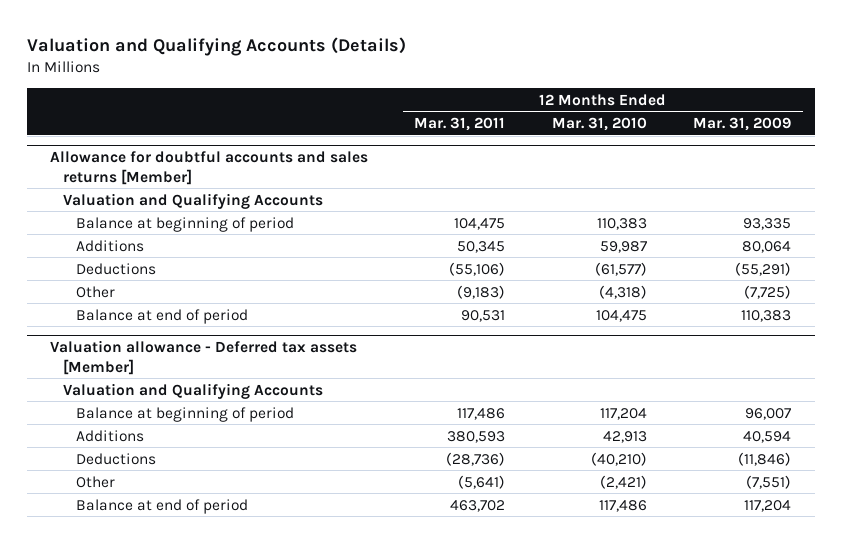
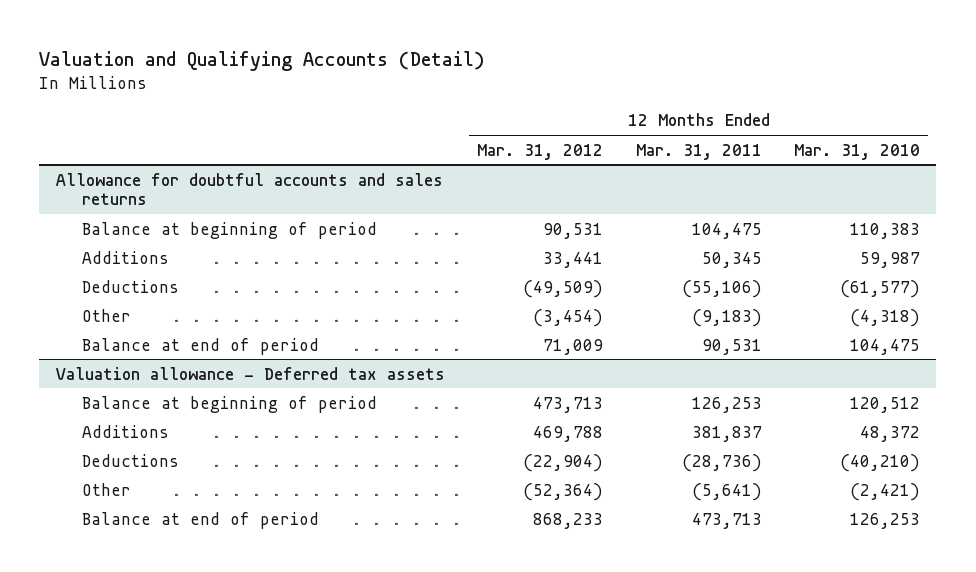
[26,36,406,56] Valuation and Qualifying Accounts (Details) -> [39,50,486,71] Valuation and Qualifying Accounts (Detail)
[693,116,792,131] Mar. 31, 2009 -> none
none -> [477,143,604,160] Mar. 31, 2012
[62,192,323,209] Valuation and Qualifying Accounts -> none
[49,151,368,185] Allowance for doubtful accounts and sales returns [Member] -> [55,172,443,206] Allowance for doubtful accounts and sales returns
[62,382,323,399] Valuation and Qualifying Accounts -> none
[49,340,357,375] Valuation allowance - Deferred tax assets [Member] -> [55,366,445,380] Valuation allowance - Deferred tax assets
[457,407,506,420] 117,486 -> [691,396,762,413] 126,253
[599,407,647,420] 117,204 -> [850,396,921,413] 120,512
[447,430,506,443] 380,593 -> [691,425,762,442] 381,837
[602,430,647,443] 42,913 -> [860,425,921,442] 48,372
[450,499,506,512] 463,702 -> [691,512,762,529] 473,713
[598,499,647,512] 117,486 -> [850,512,921,529] 126,253

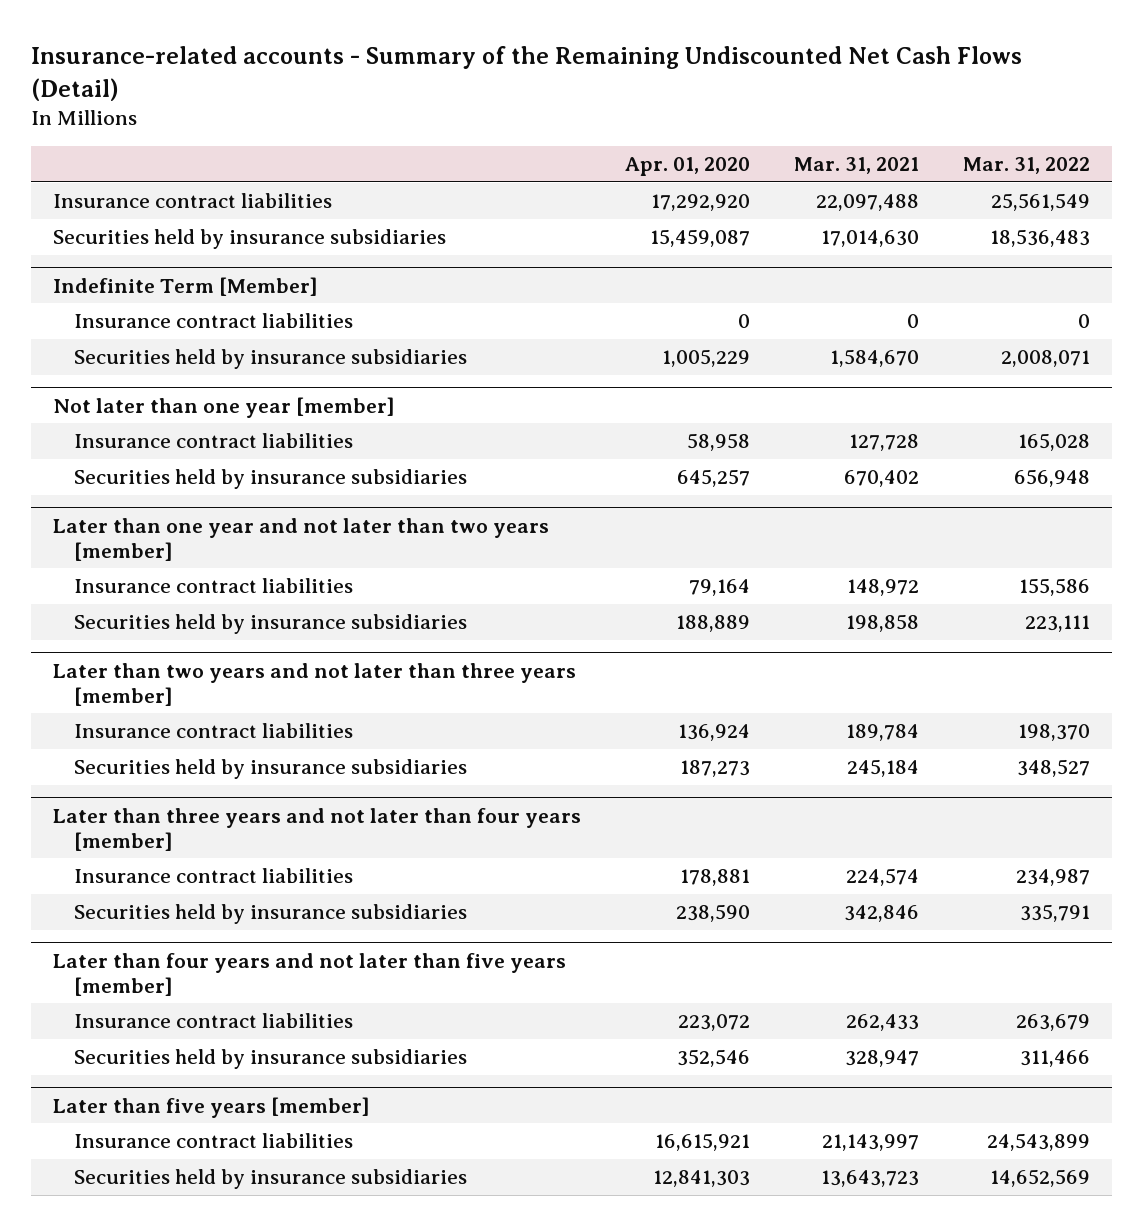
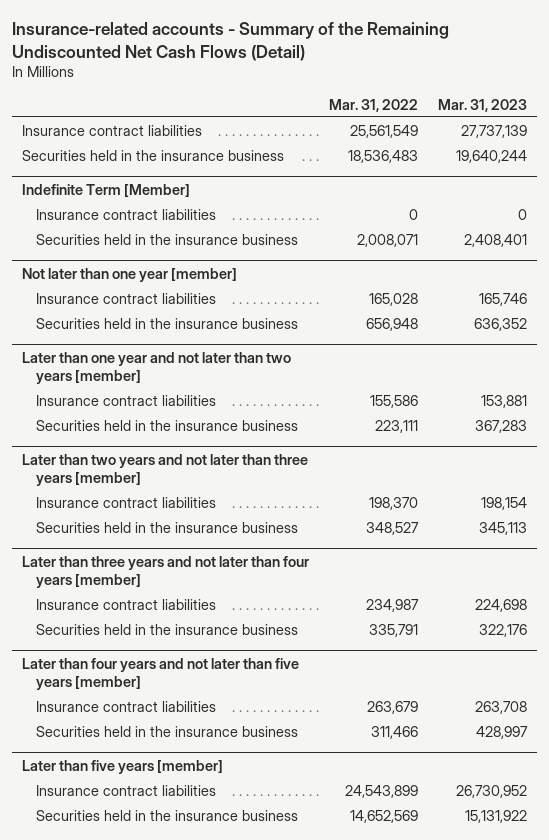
[625,157,751,177] Apr. 01, 2020 -> none
[794,157,920,175] Mar. 31, 2021 -> none
none -> [437,98,527,112] Mar. 31, 2023
[53,229,447,250] Securities held by insurance subsidiaries -> [22,149,285,161] Securities held in the insurance business
[73,349,467,370] Securities held by insurance subsidiaries -> [36,233,299,245] Securities held in the insurance business
[73,469,467,490] Securities held by insurance subsidiaries -> [36,317,299,329] Securities held in the insurance business
[73,614,467,635] Securities held by insurance subsidiaries -> [36,419,299,431] Securities held in the insurance business
[73,759,467,780] Securities held by insurance subsidiaries -> [36,521,299,533] Securities held in the insurance business
[73,904,467,925] Securities held by insurance subsidiaries -> [36,623,299,635] Securities held in the insurance business
[73,1049,467,1070] Securities held by insurance subsidiaries -> [36,725,299,737] Securities held in the insurance business
[73,1169,467,1190] Securities held by insurance subsidiaries -> [36,809,299,821] Securities held in the insurance business

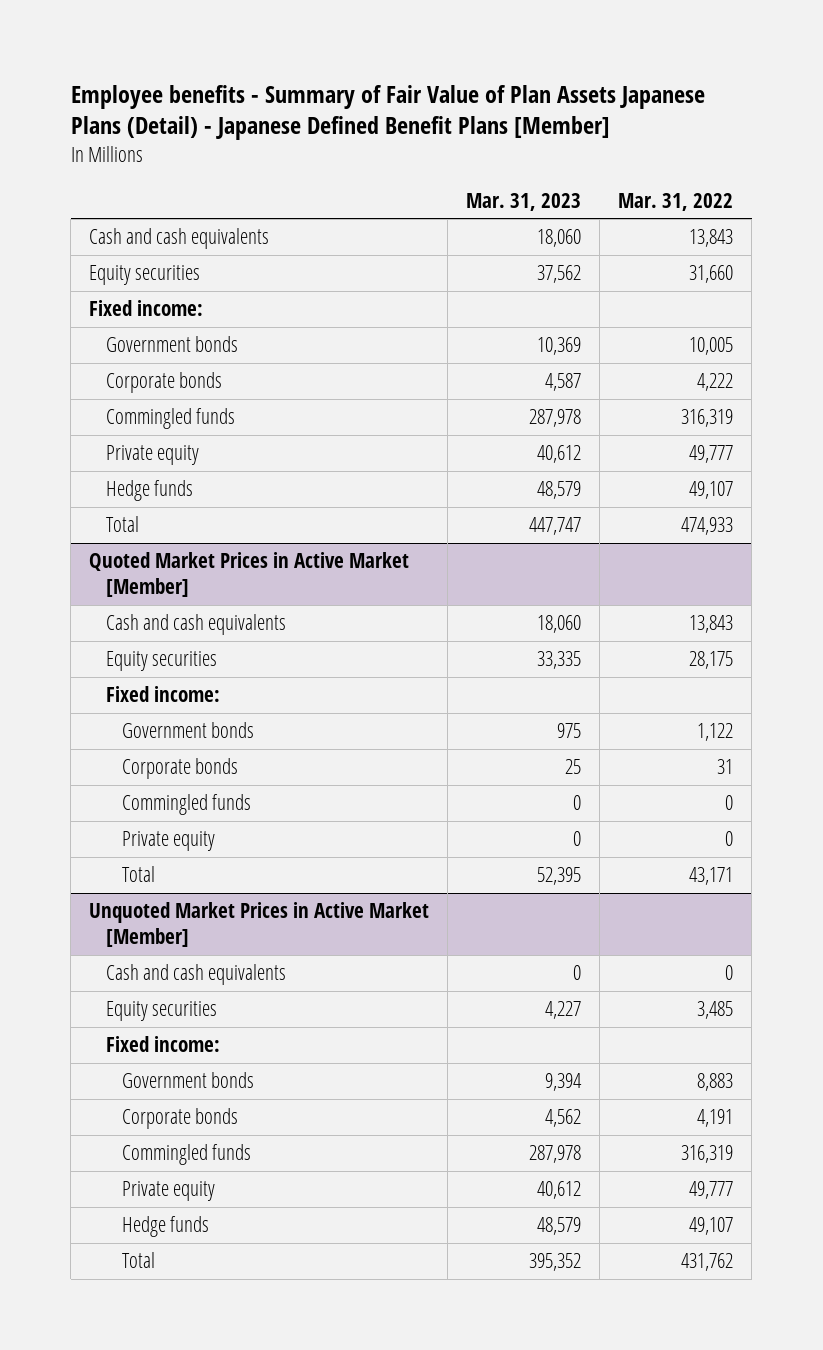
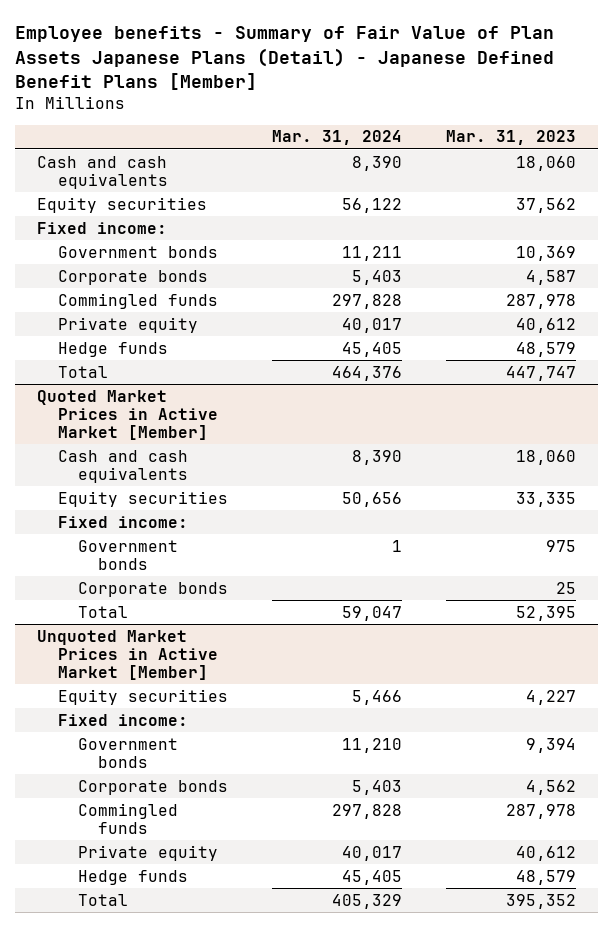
[618,192,734,211] Mar. 31, 2022 -> none
none -> [271,130,402,146] Mar. 31, 2024
[122,794,252,816] Commingled funds -> none
[122,831,216,852] Private equity -> none
[105,964,286,986] Cash and cash equivalents -> none

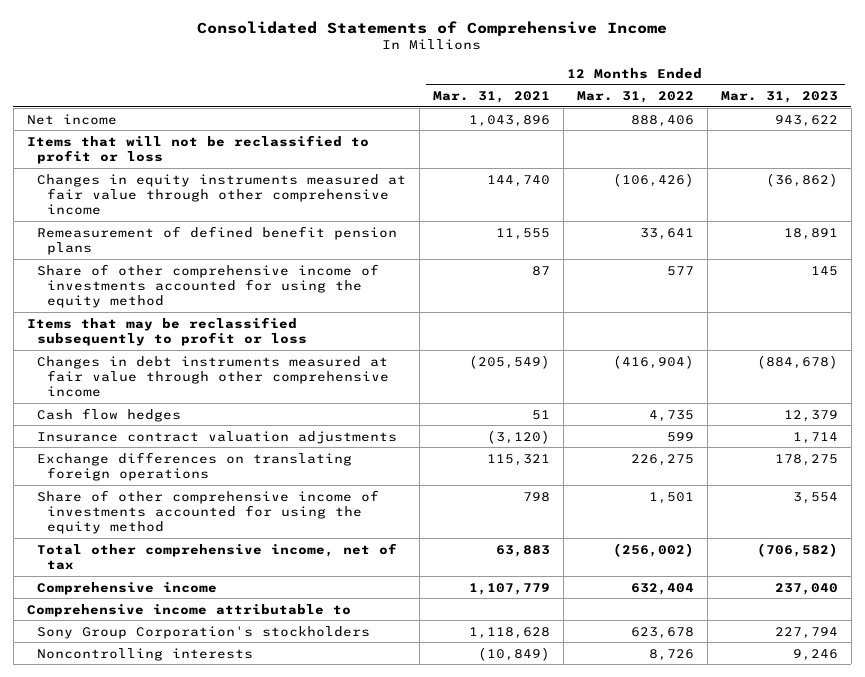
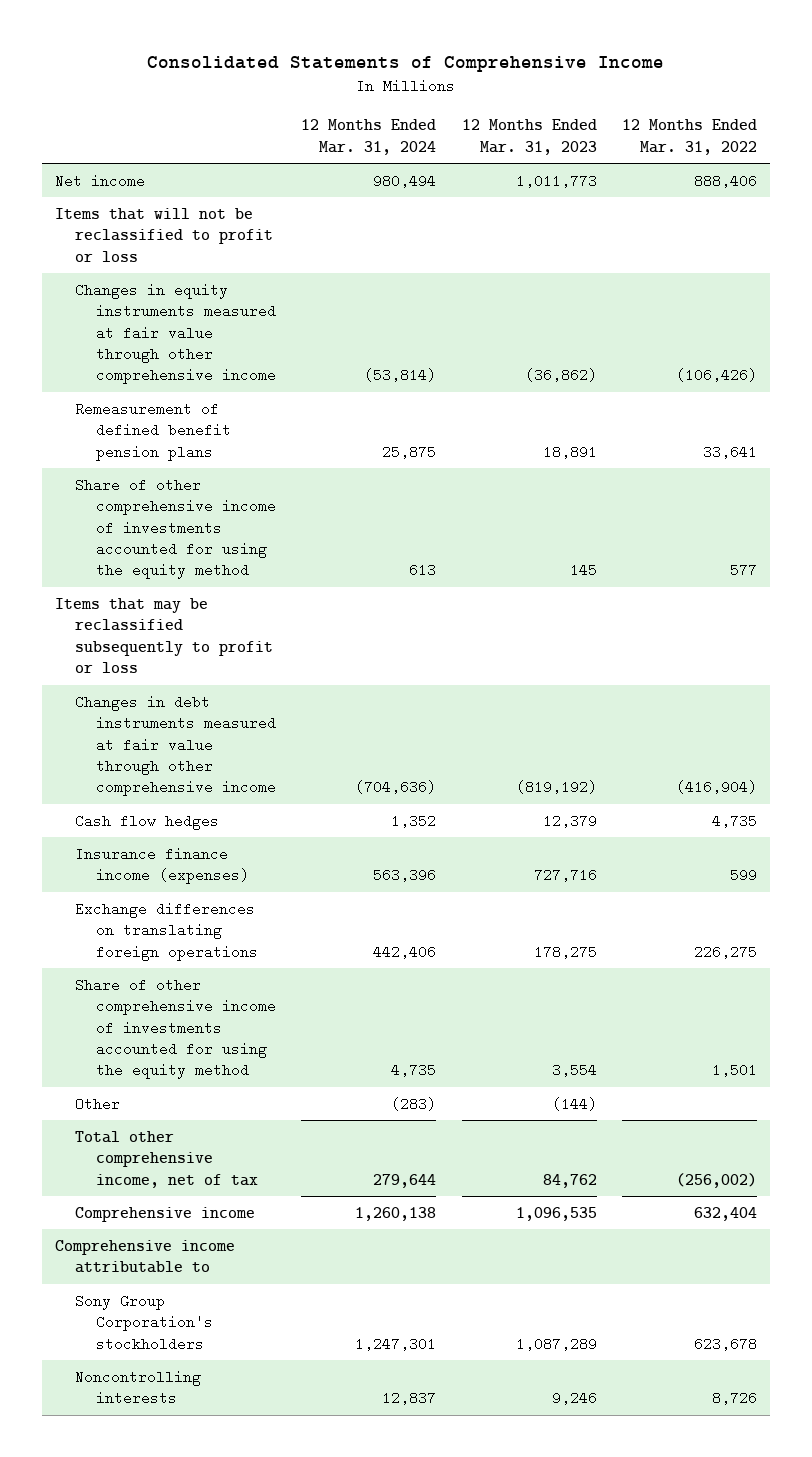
[432,90,550,103] Mar. 31, 2021 -> none
none -> [301,119,437,155] 12 Months Ended Mar. 31, 2024
[774,114,838,127] 943,622 -> [515,173,597,188] 1,011,773
[756,354,838,369] (884,678) -> [515,780,597,795] (819,192)
[37,430,398,444] Insurance contract valuation adjustments -> none
none -> [75,846,249,885] Insurance finance income (expenses)
none -> [75,1096,121,1111] Other
[756,542,838,557] (706,582) -> [542,1173,597,1188] 84,762
[774,582,838,595] 237,040 -> [515,1206,597,1221] 1,096,535
[774,626,838,639] 227,794 -> [515,1336,597,1351] 1,087,289

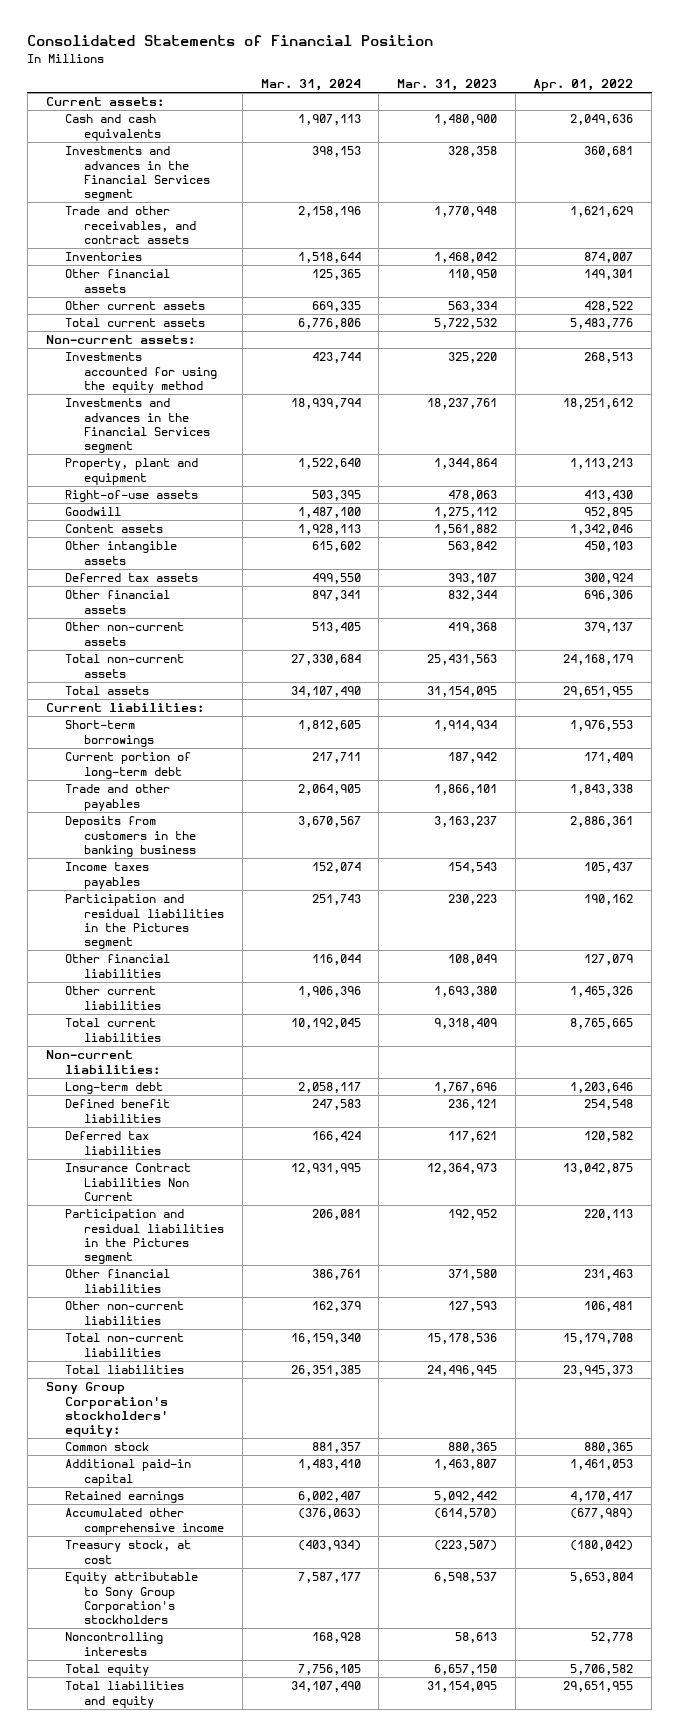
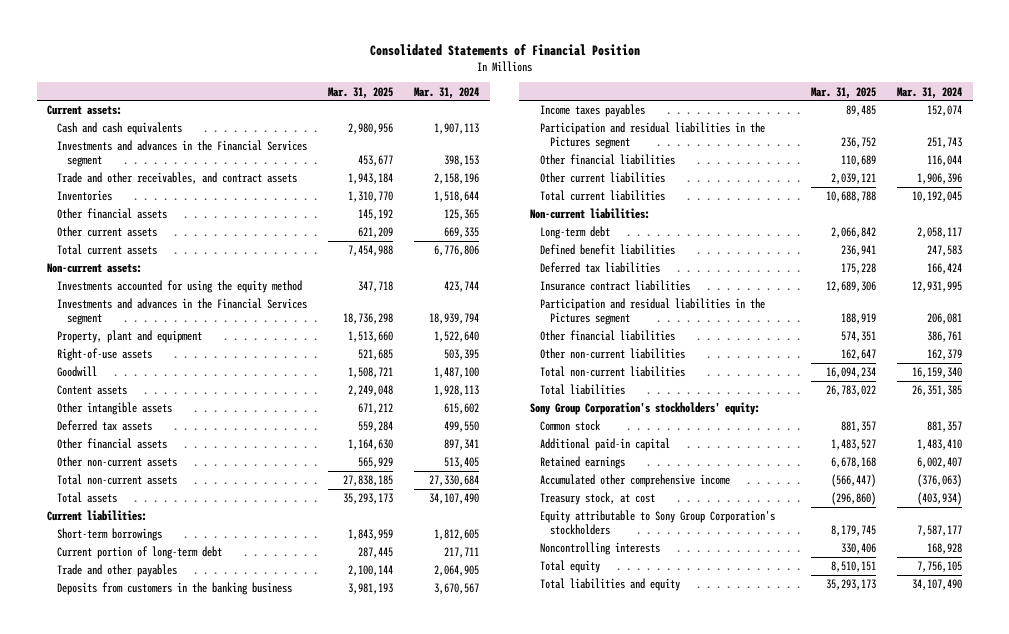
[397,79,498,92] Mar. 31, 2023 -> none
[533,79,634,92] Apr. 01, 2022 -> none
none -> [328,86,394,99] Mar. 31, 2025
[65,1163,192,1201] Insurance Contract Liabilities Non Current -> [540,280,691,292] Insurance contract liabilities

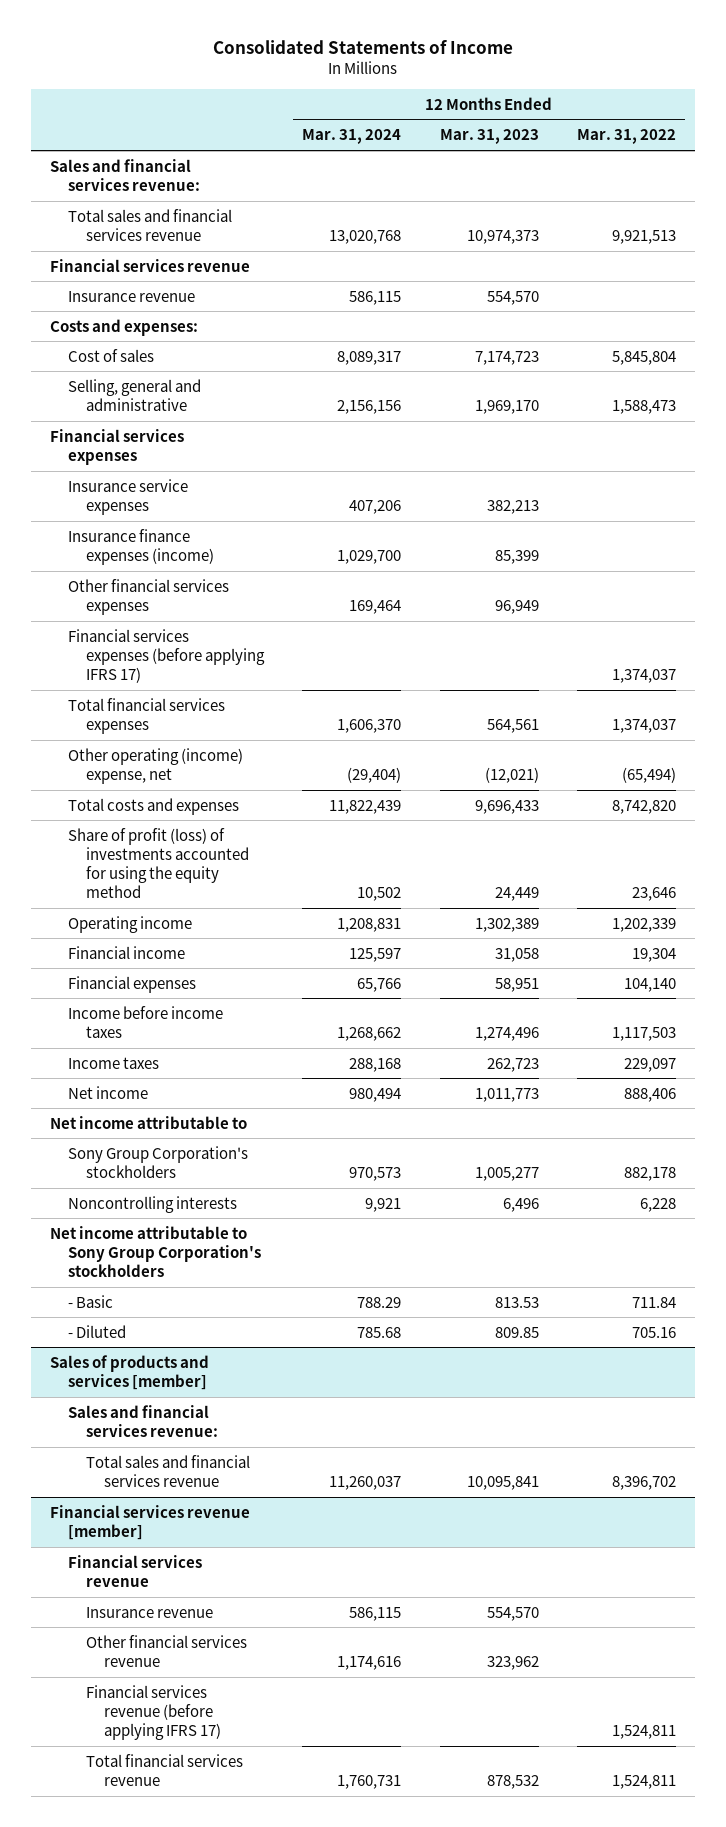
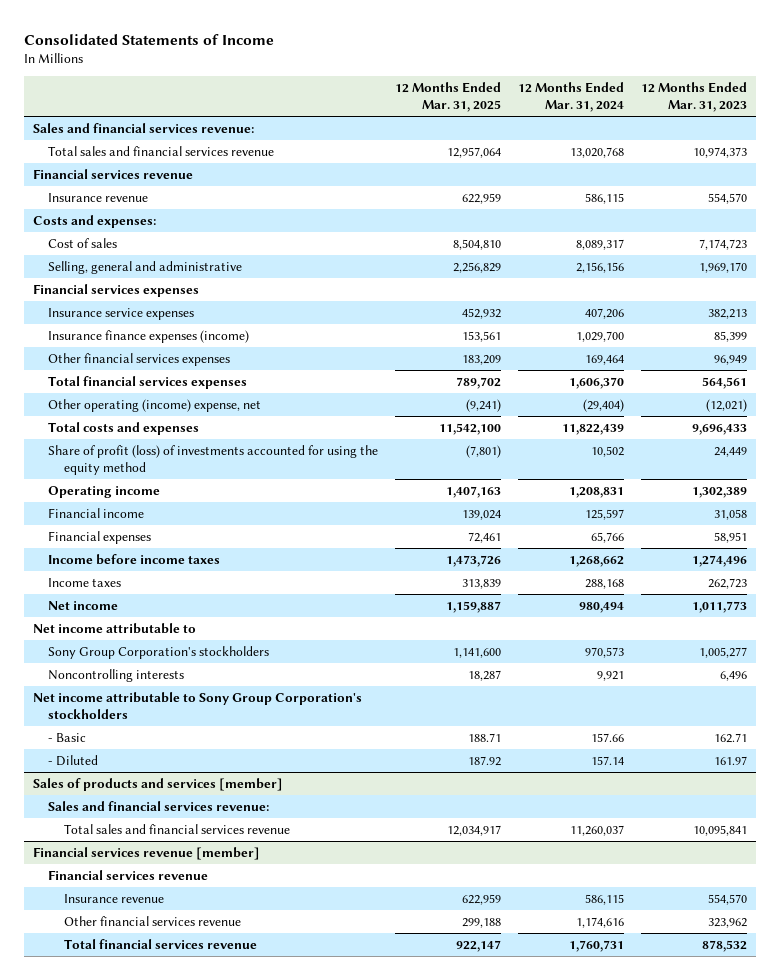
[576,129,676,145] Mar. 31, 2022 -> none
none -> [395,82,502,113] 12 Months Ended Mar. 31, 2025
[67,628,266,684] Financial services expenses (before applying IFRS 17) -> none
[357,1296,402,1308] 788.29 -> [591,732,625,742] 157.66
[494,1296,539,1308] 813.53 -> [714,732,748,743] 162.71
[357,1326,402,1338] 785.68 -> [591,755,625,765] 157.14
[494,1326,539,1338] 809.85 -> [714,755,748,765] 161.97
[86,1684,222,1741] Financial services revenue (before applying IFRS 17) -> none

